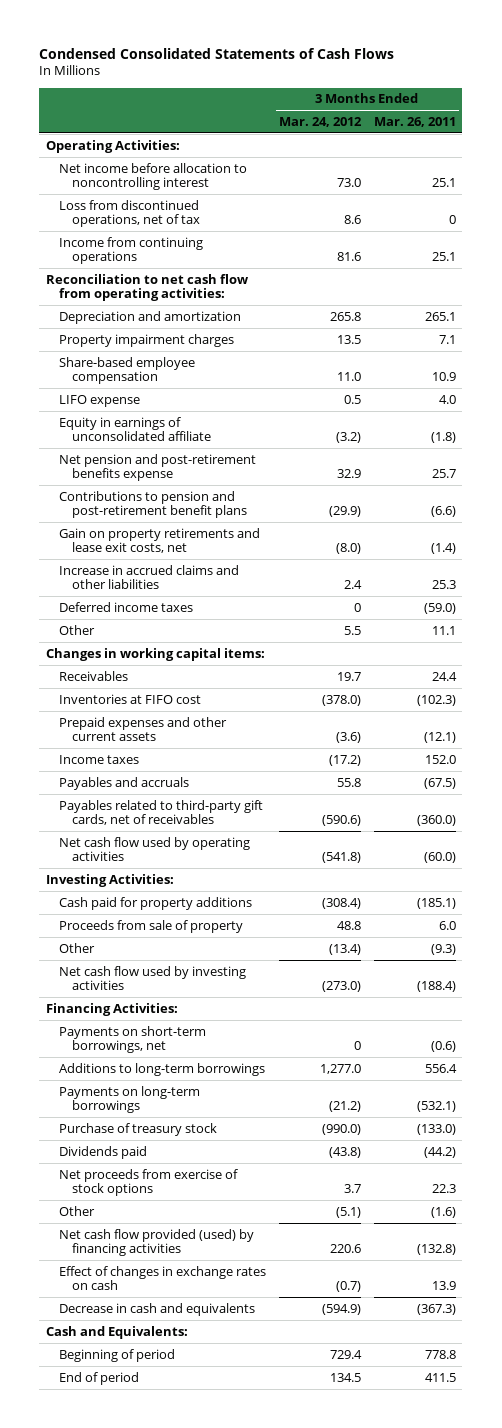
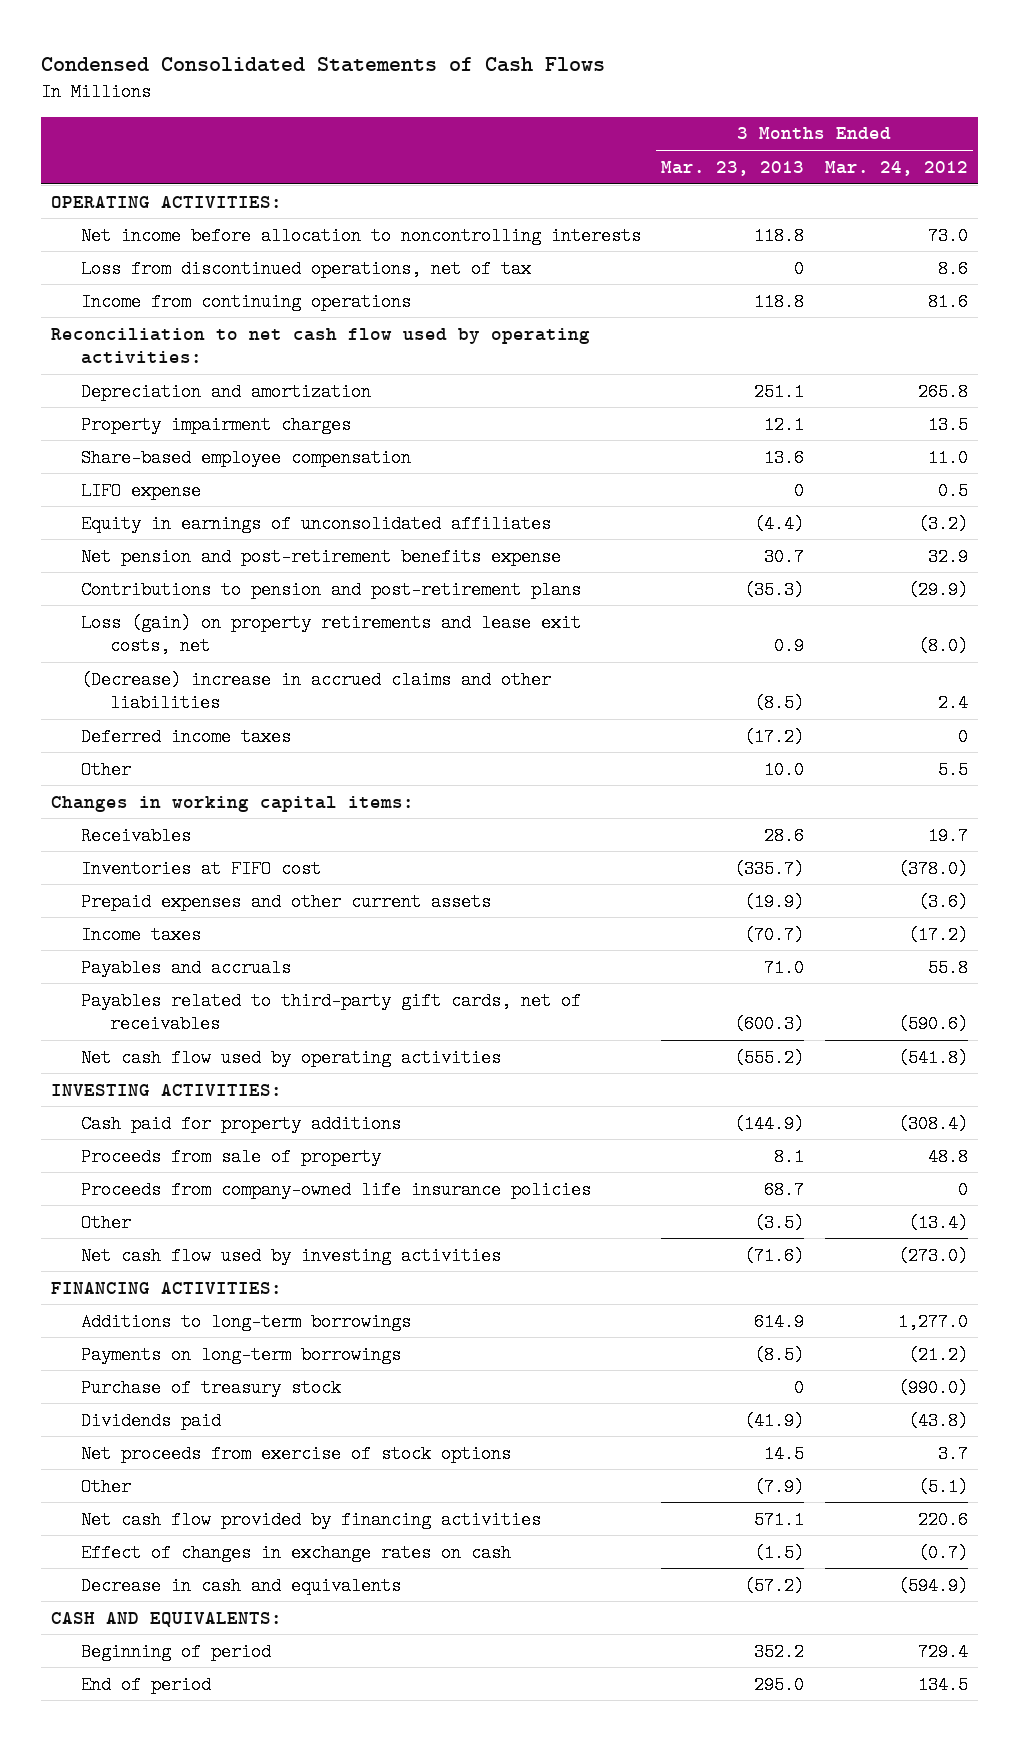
[373,116,456,127] Mar. 26, 2011 -> none
none -> [661,160,805,176] Mar. 23, 2013
[45,139,180,153] Operating Activities: -> [50,195,282,208] OPERATING ACTIVITIES:
[58,162,247,191] Net income before allocation to noncontrolling interest -> [80,226,641,245] Net income before allocation to noncontrolling interests
[45,273,248,302] Reconciliation to net cash flow from operating activities: -> [50,327,590,364] Reconciliation to net cash flow used by operating activities:
[58,416,211,442] Equity in earnings of unconsolidated affiliate -> [80,514,551,533] Equity in earnings of unconsolidated affiliates
[58,490,247,519] Contributions to pension and post-retirement benefit plans -> [80,580,581,599] Contributions to pension and post-retirement plans
[58,527,260,554] Gain on property retirements and lease exit costs, net -> [80,613,581,655] Loss (gain) on property retirements and lease exit costs, net
[58,564,239,590] Increase in accrued claims and other liabilities -> [80,670,551,712] (Decrease) increase in accrued claims and other liabilities
[45,873,174,887] Investing Activities: -> [50,1083,282,1096] INVESTING ACTIVITIES:
none -> [80,1180,591,1199] Proceeds from company-owned life insurance policies
[58,1025,206,1054] Payments on short-term borrowings, net -> none
[45,1002,178,1016] Financing Activities: -> [50,1281,282,1294] FINANCING ACTIVITIES:
[58,1228,254,1257] Net cash flow provided (used) by financing activities -> [80,1510,541,1529] Net cash flow provided by financing activities
[45,1325,188,1339] Cash and Equivalents: -> [50,1611,282,1627] CASH AND EQUIVALENTS:

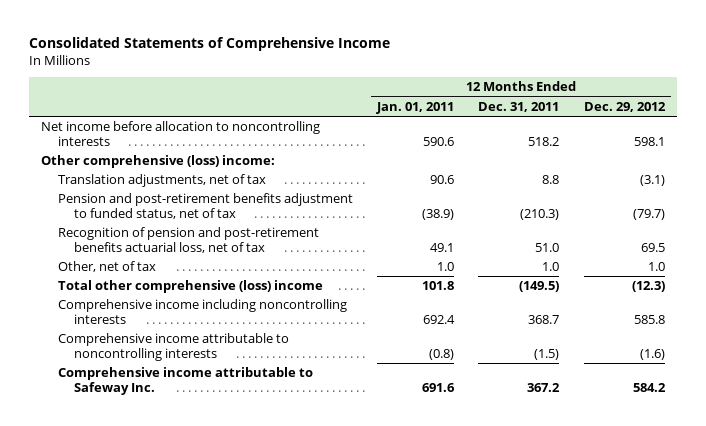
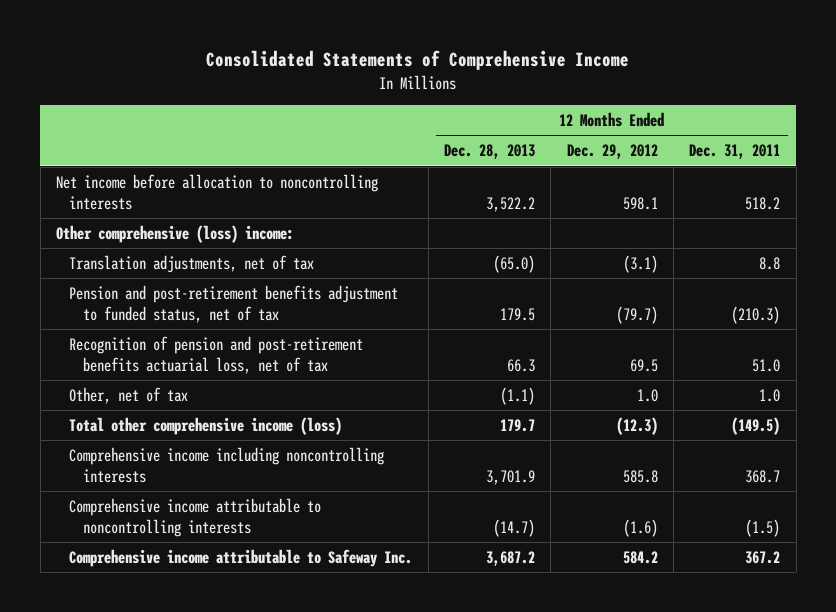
[376,101,455,114] Jan. 01, 2011 -> none
none -> [444,144,536,160] Dec. 28, 2013
[57,280,323,294] Total other comprehensive (loss) income -> [69,416,343,435] Total other comprehensive income (loss)

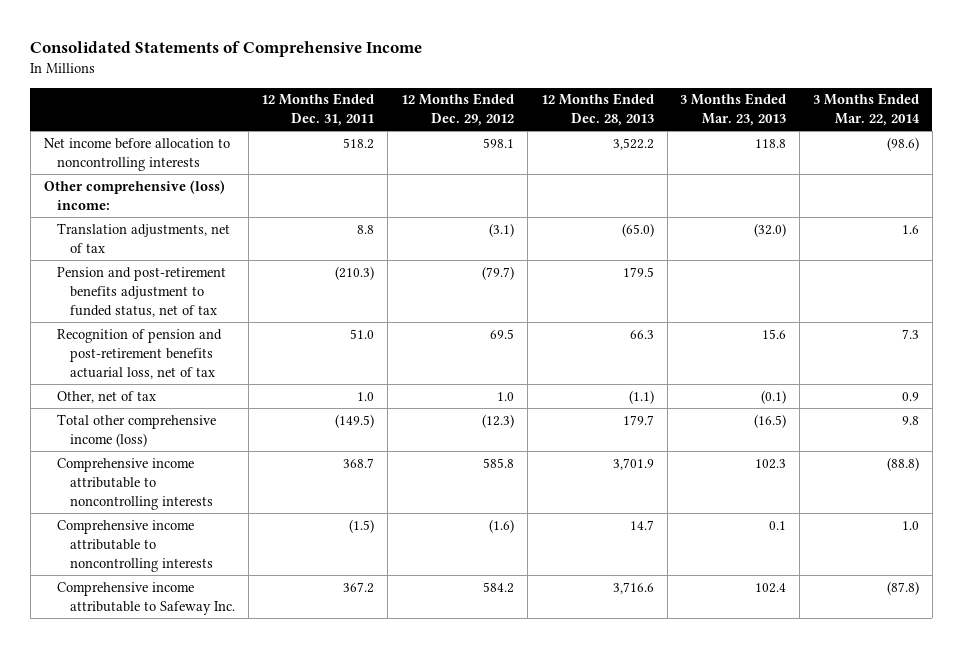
none -> [680,93,787,127] 3 Months Ended Mar. 23, 2013
none -> [812,93,920,127] 3 Months Ended Mar. 22, 2014
[69,446,385,483] Comprehensive income including noncontrolling interests -> [56,457,213,510] Comprehensive income attributable to noncontrolling interests
[493,518,536,537] (14.7) -> [629,519,654,530] 14.7
[486,550,536,566] 3,687.2 -> [612,581,654,594] 3,716.6

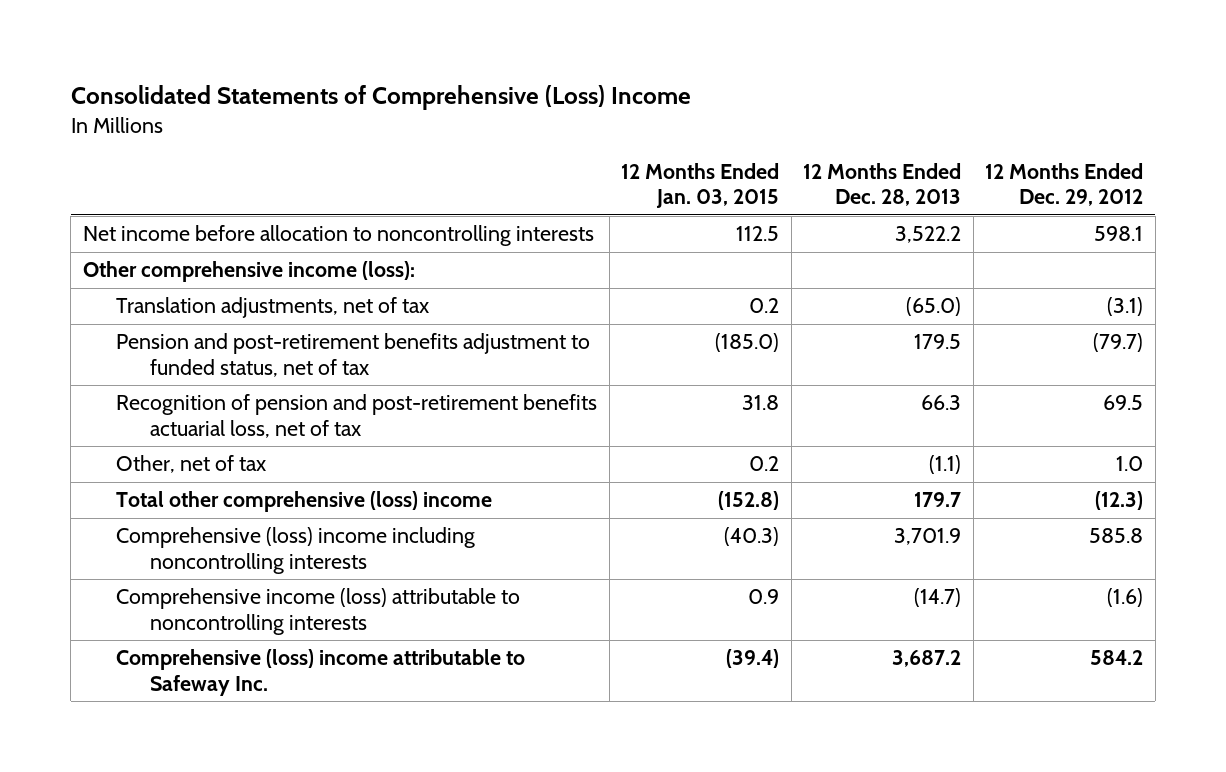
[30,41,423,58] Consolidated Statements of Comprehensive Income -> [70,84,691,110] Consolidated Statements of Comprehensive (Loss) Income
[261,93,375,127] 12 Months Ended Dec. 31, 2011 -> none
[680,93,787,127] 3 Months Ended Mar. 23, 2013 -> none
[812,93,920,127] 3 Months Ended Mar. 22, 2014 -> none
none -> [621,163,780,209] 12 Months Ended Jan. 03, 2015
[43,179,225,210] Other comprehensive (loss) income: -> [82,261,415,283] Other comprehensive income (loss):
[56,413,216,447] Total other comprehensive income (loss) -> [116,491,493,513] Total other comprehensive (loss) income
[56,457,213,510] Comprehensive income attributable to noncontrolling interests -> [116,527,476,574] Comprehensive (loss) income including noncontrolling interests
[56,519,213,572] Comprehensive income attributable to noncontrolling interests -> [116,588,521,635] Comprehensive income (loss) attributable to noncontrolling interests
[629,519,654,530] 14.7 -> [914,588,962,608] (14.7)
[56,581,235,615] Comprehensive income attributable to Safeway Inc. -> [116,649,526,696] Comprehensive (loss) income attributable to Safeway Inc.
[612,581,654,594] 3,716.6 -> [892,650,962,668] 3,687.2

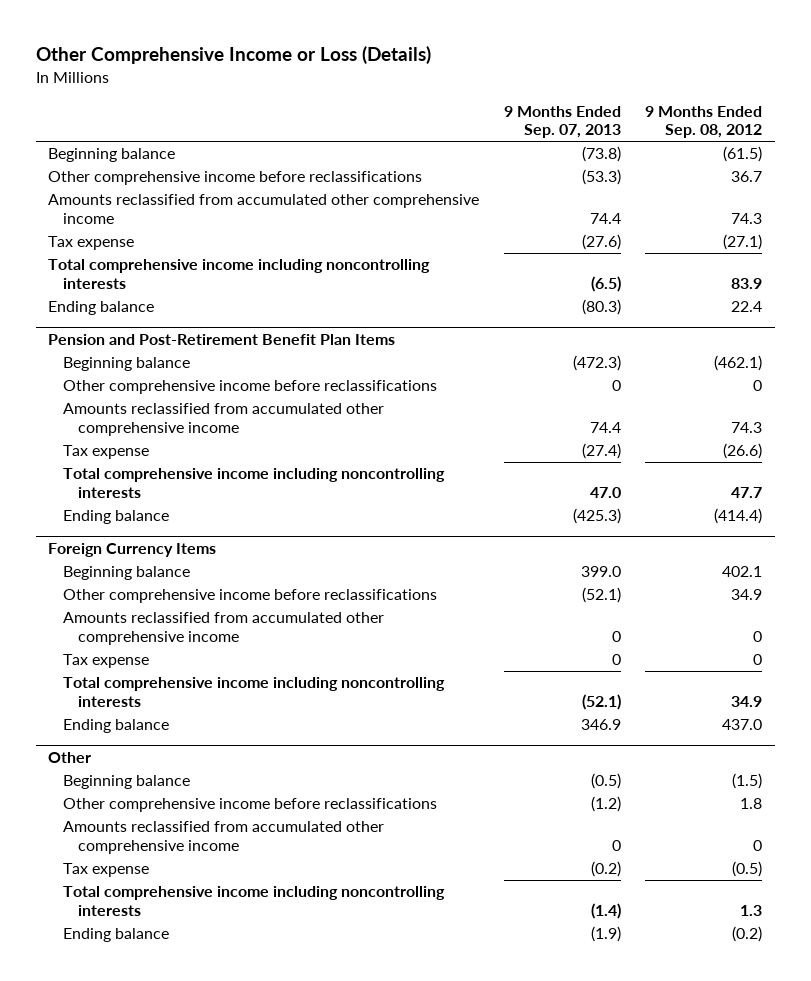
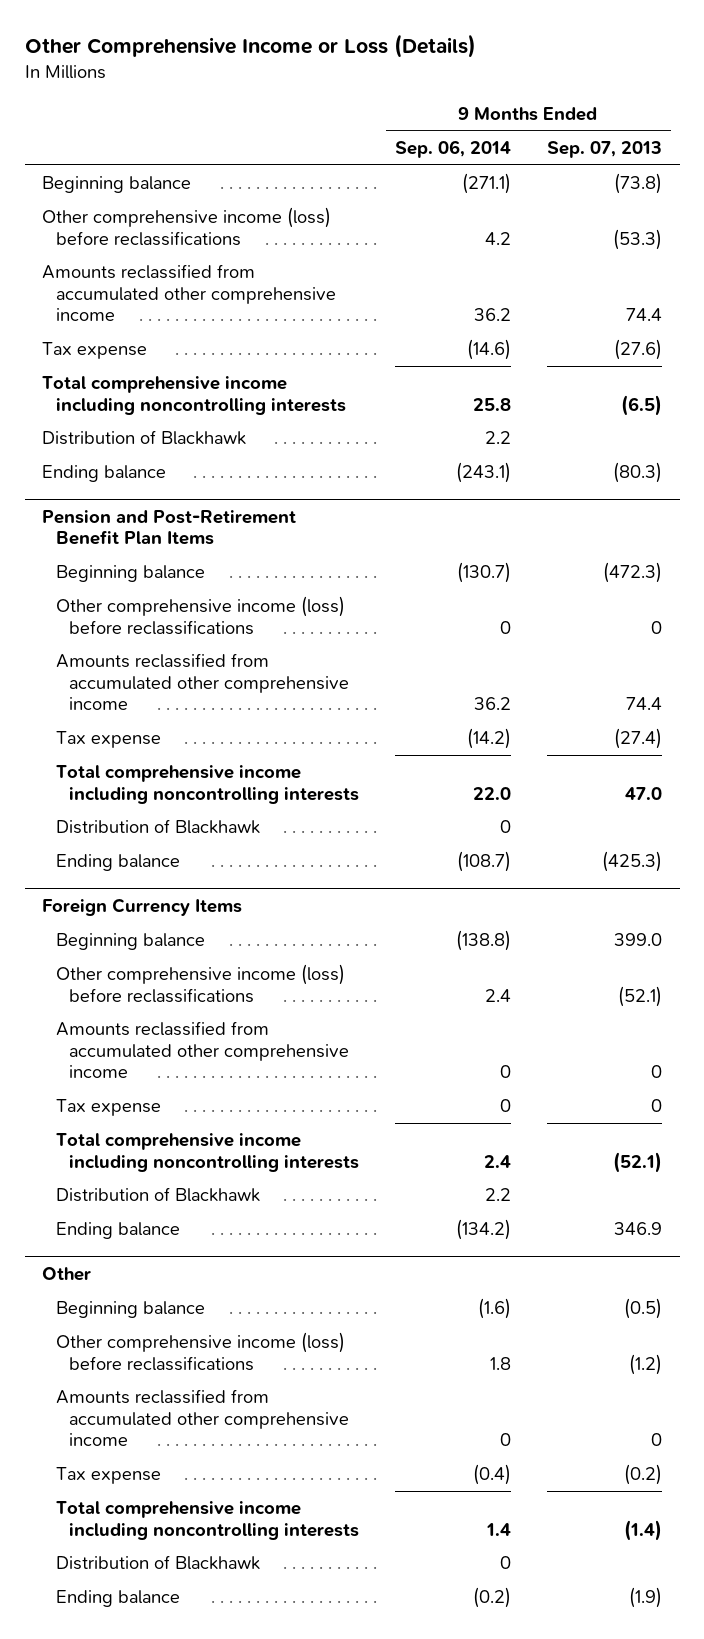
[645,105,763,139] 9 Months Ended Sep. 08, 2012 -> none
none -> [394,140,511,159] Sep. 06, 2014
[48,171,423,186] Other comprehensive income before reclassifications -> [42,207,332,246] Other comprehensive income (loss) before reclassifications
none -> [42,430,247,446] Distribution of Blackhawk
[63,380,438,395] Other comprehensive income before reclassifications -> [55,596,345,635] Other comprehensive income (loss) before reclassifications
none -> [55,819,260,835] Distribution of Blackhawk
[63,589,438,604] Other comprehensive income before reclassifications -> [55,964,345,1003] Other comprehensive income (loss) before reclassifications
none -> [55,1187,260,1203] Distribution of Blackhawk
[63,798,438,813] Other comprehensive income before reclassifications -> [55,1332,345,1371] Other comprehensive income (loss) before reclassifications
none -> [55,1555,260,1571] Distribution of Blackhawk

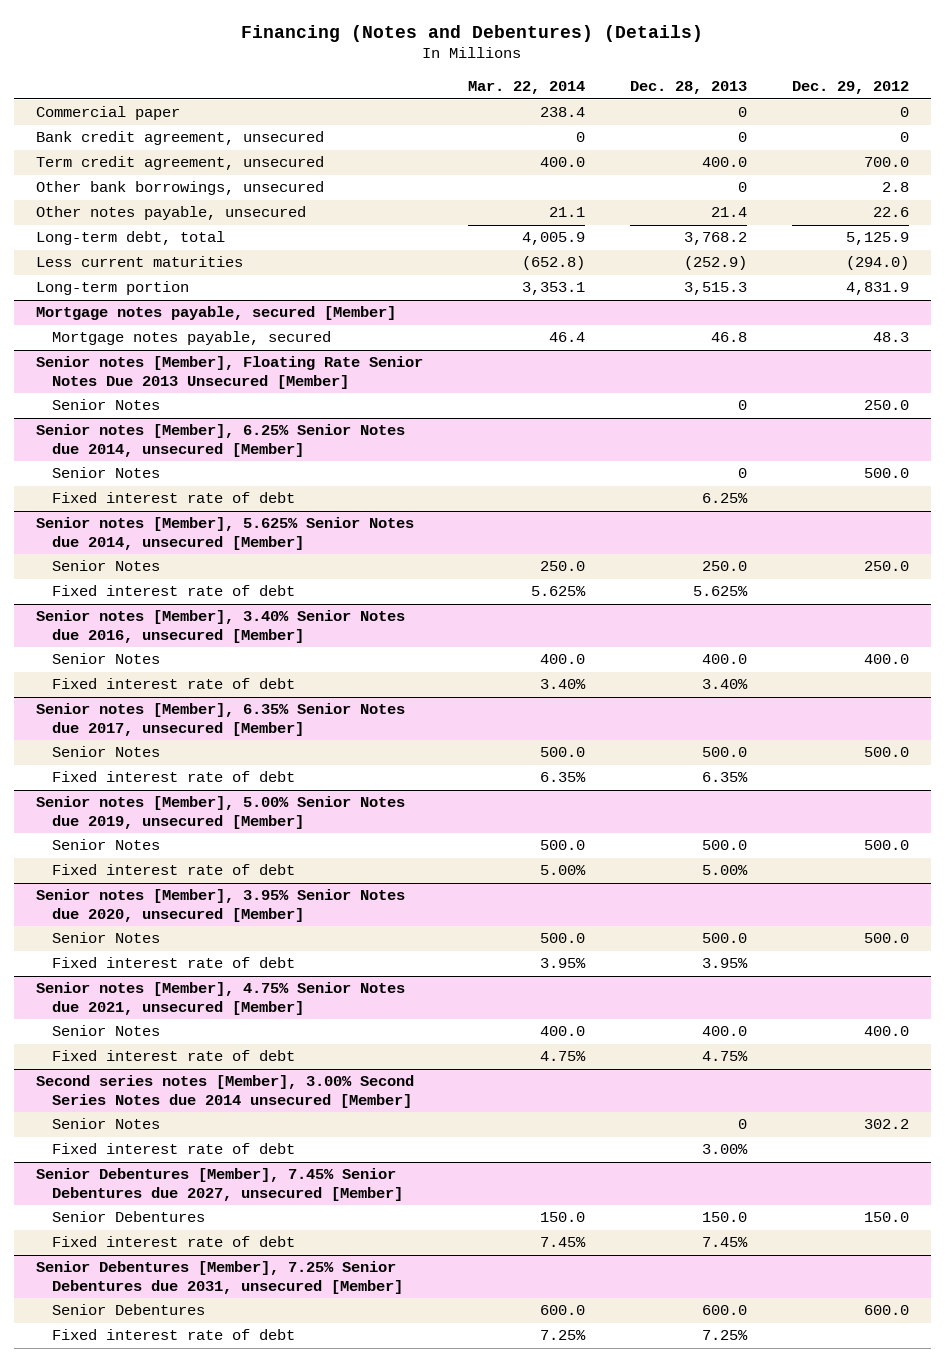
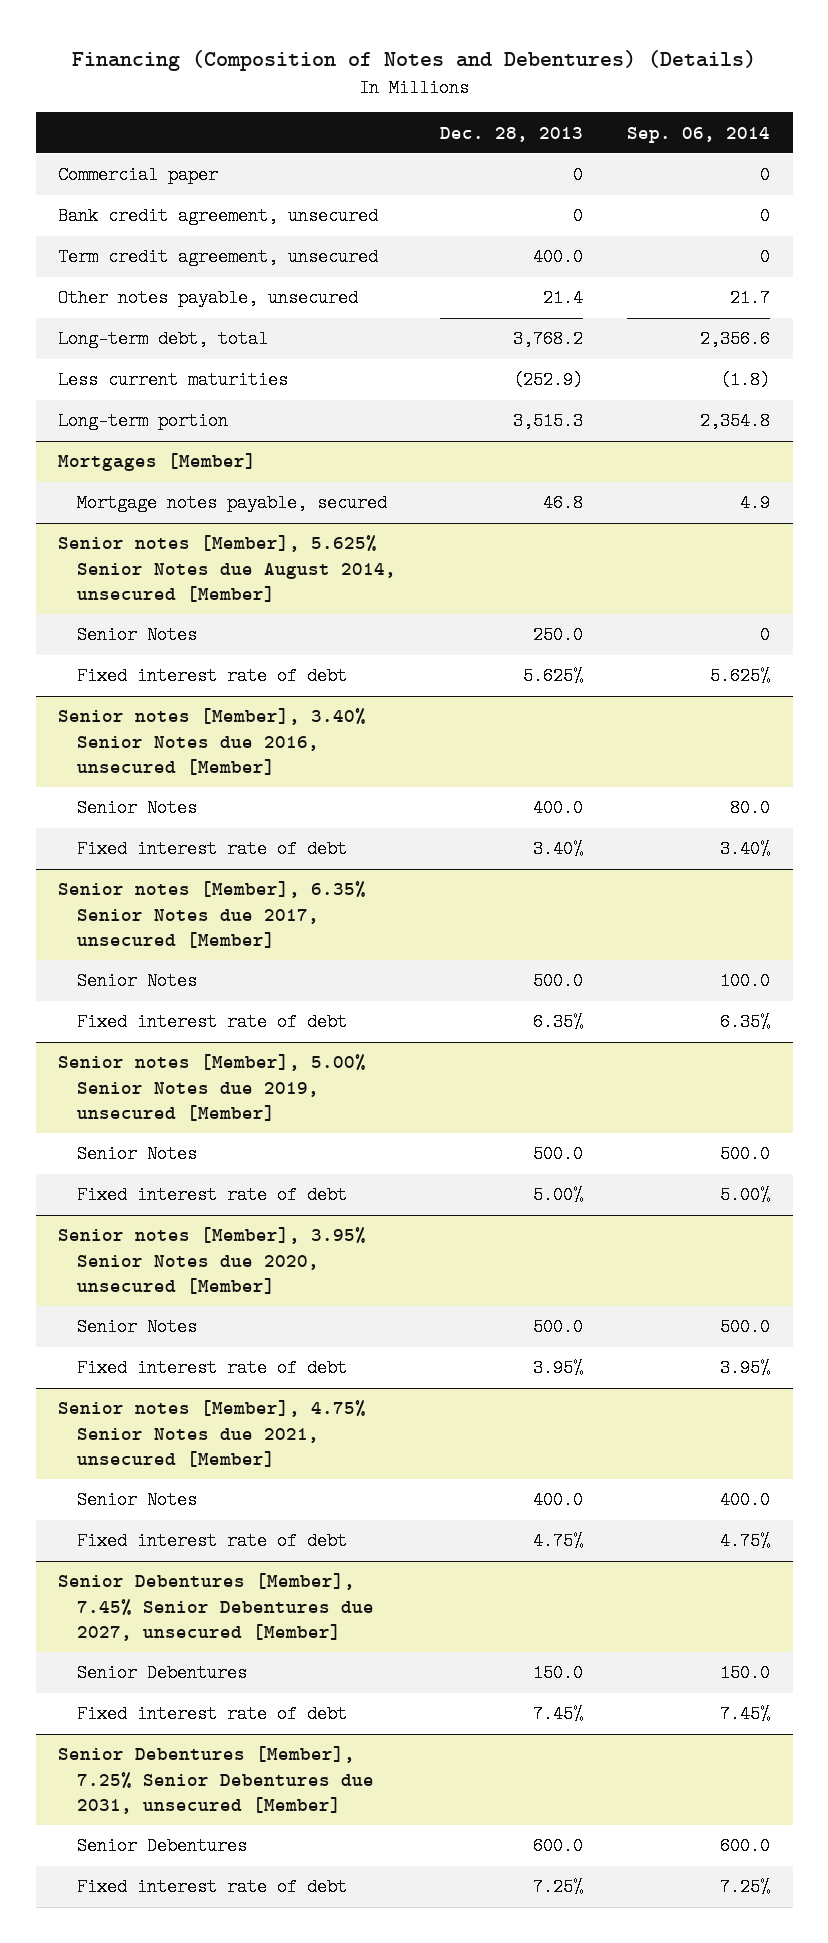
[241,24,704,42] Financing (Notes and Debentures) (Details) -> [72,50,757,72] Financing (Composition of Notes and Debentures) (Details)
[467,81,585,95] Mar. 22, 2014 -> none
[791,81,909,95] Dec. 29, 2012 -> none
none -> [627,126,771,143] Sep. 06, 2014
[35,181,324,196] Other bank borrowings, unsecured -> none
[35,306,396,321] Mortgage notes payable, secured [Member] -> none
none -> [57,453,256,472] Mortgages [Member]
[35,356,423,389] Senior notes [Member], Floating Rate Senior Notes Due 2013 Unsecured [Member] -> none
[52,399,161,411] Senior Notes -> none
[35,424,405,457] Senior notes [Member], 6.25% Senior Notes due 2014, unsecured [Member] -> none
[52,467,161,479] Senior Notes -> none
[52,492,296,504] Fixed interest rate of debt -> none
[35,517,414,550] Senior notes [Member], 5.625% Senior Notes due 2014, unsecured [Member] -> [57,535,396,602] Senior notes [Member], 5.625% Senior Notes due August 2014, unsecured [Member]
[35,1075,414,1108] Second series notes [Member], 3.00% Second Series Notes due 2014 unsecured [Member] -> none
[52,1118,161,1130] Senior Notes -> none
[52,1143,296,1155] Fixed interest rate of debt -> none

